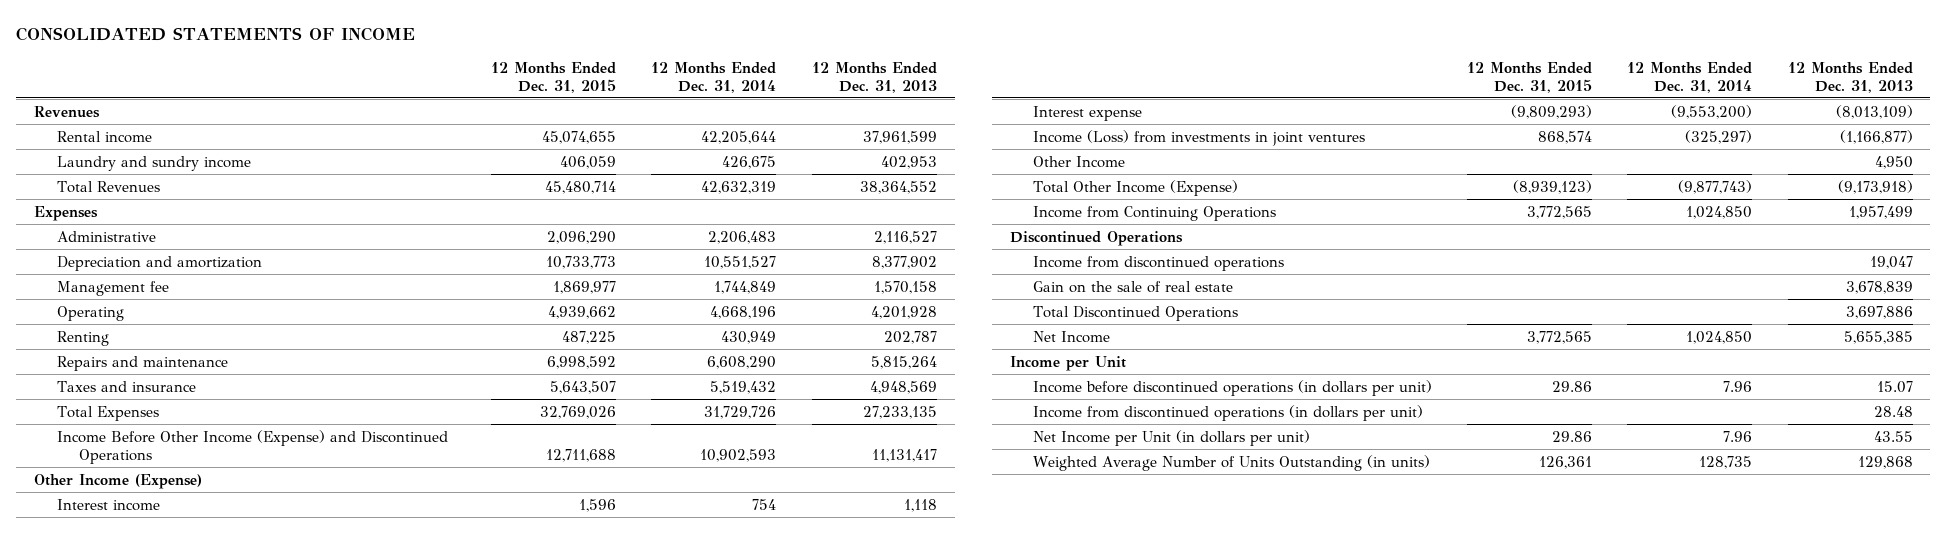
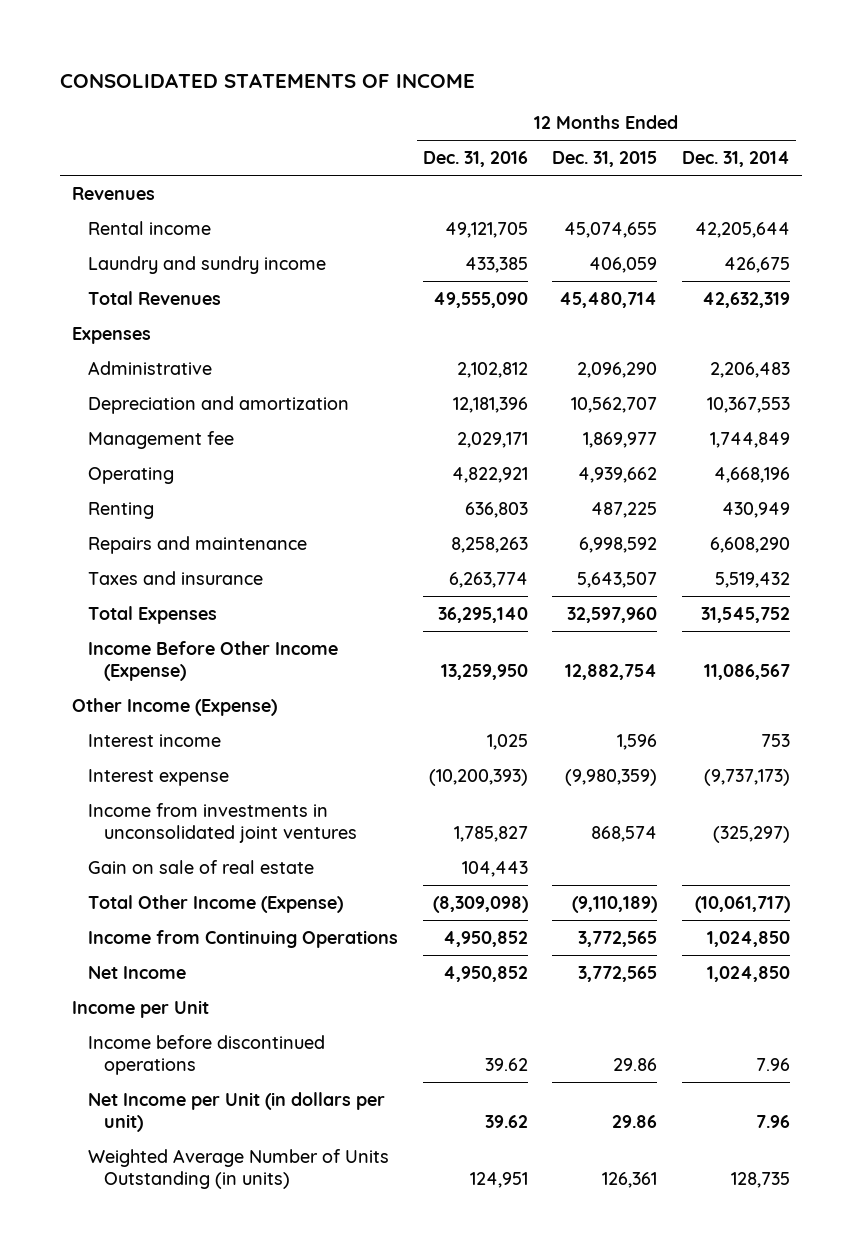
[811,61,937,93] 12 Months Ended Dec. 31, 2013 -> none
none -> [422,150,528,167] Dec. 31, 2016
[546,255,617,269] 10,733,773 -> [571,396,658,413] 10,562,707
[704,255,777,269] 10,551,527 -> [707,396,791,413] 10,367,553
[540,405,617,419] 32,769,026 -> [567,606,658,623] 32,597,960
[704,405,777,419] 31,729,726 -> [701,606,791,623] 31,545,752
[56,429,448,464] Income Before Other Income (Expense) and Discontinued Operations -> [88,640,339,681] Income Before Other Income (Expense)
[546,448,617,462] 12,711,688 -> [565,663,658,680] 12,882,754
[700,448,777,462] 10,902,593 -> [704,663,791,680] 11,086,567
[1032,155,1125,168] Other Income -> none
[752,498,777,510] 754 -> [761,733,791,747] 753
[1510,104,1592,119] (9,809,293) -> [565,768,658,786] (9,980,359)
[1671,104,1753,119] (9,553,200) -> [704,768,791,786] (9,737,173)
[1032,129,1365,146] Income (Loss) from investments in joint ventures -> [88,802,357,843] Income from investments in unconsolidated joint ventures
none -> [88,859,315,874] Gain on sale of real estate
[1512,179,1592,194] (8,939,123) -> [572,895,658,913] (9,110,189)
[1678,179,1753,194] (9,877,743) -> [695,895,791,913] (10,061,717)
[1009,230,1183,246] Discontinued Operations -> none
[1032,255,1284,271] Income from discontinued operations -> none
[1032,280,1233,293] Gain on the sale of real estate -> none
[1032,305,1238,321] Total Discontinued Operations -> none
[1032,404,1423,421] Income from discontinued operations (in dollars per unit) -> none
[1032,379,1432,396] Income before discontinued operations (in dollars per unit) -> [88,1034,326,1075] Income before discontinued operations

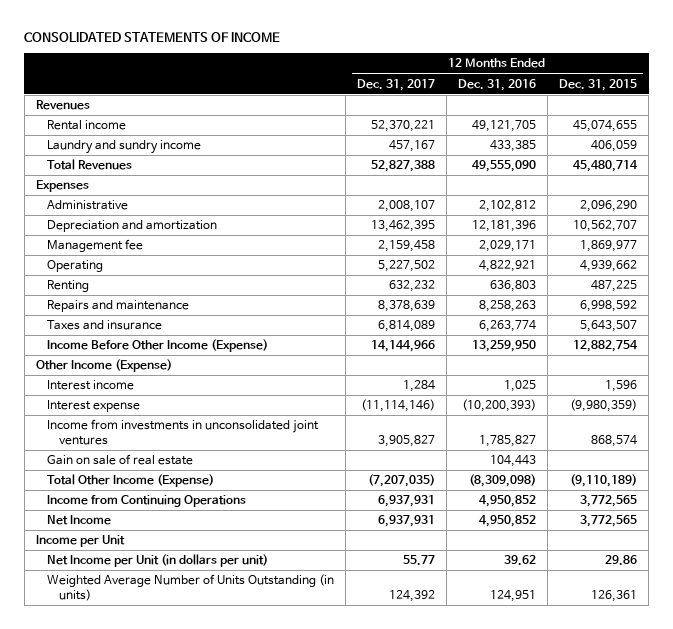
[682,150,791,167] Dec. 31, 2014 -> none
none -> [357,78,436,91] Dec. 31, 2017
[88,605,218,624] Total Expenses -> none
[88,1034,326,1075] Income before discontinued operations -> none

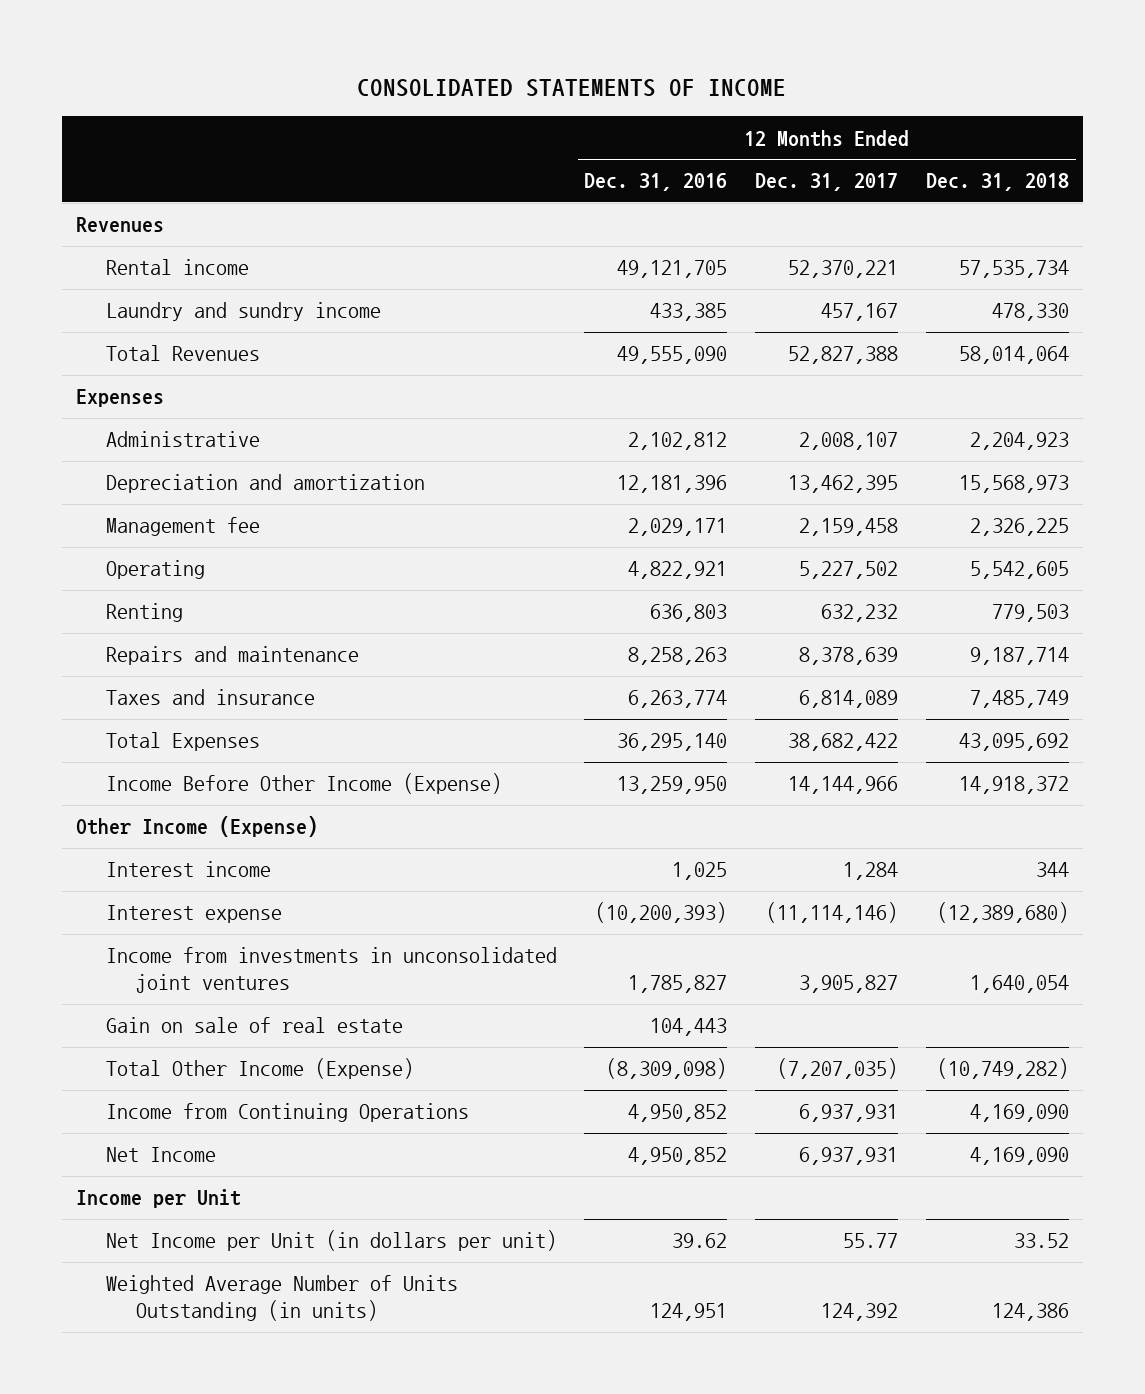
[559,78,638,91] Dec. 31, 2015 -> none
none -> [926,173,1070,192] Dec. 31, 2018
none -> [105,732,260,752] Total Expenses

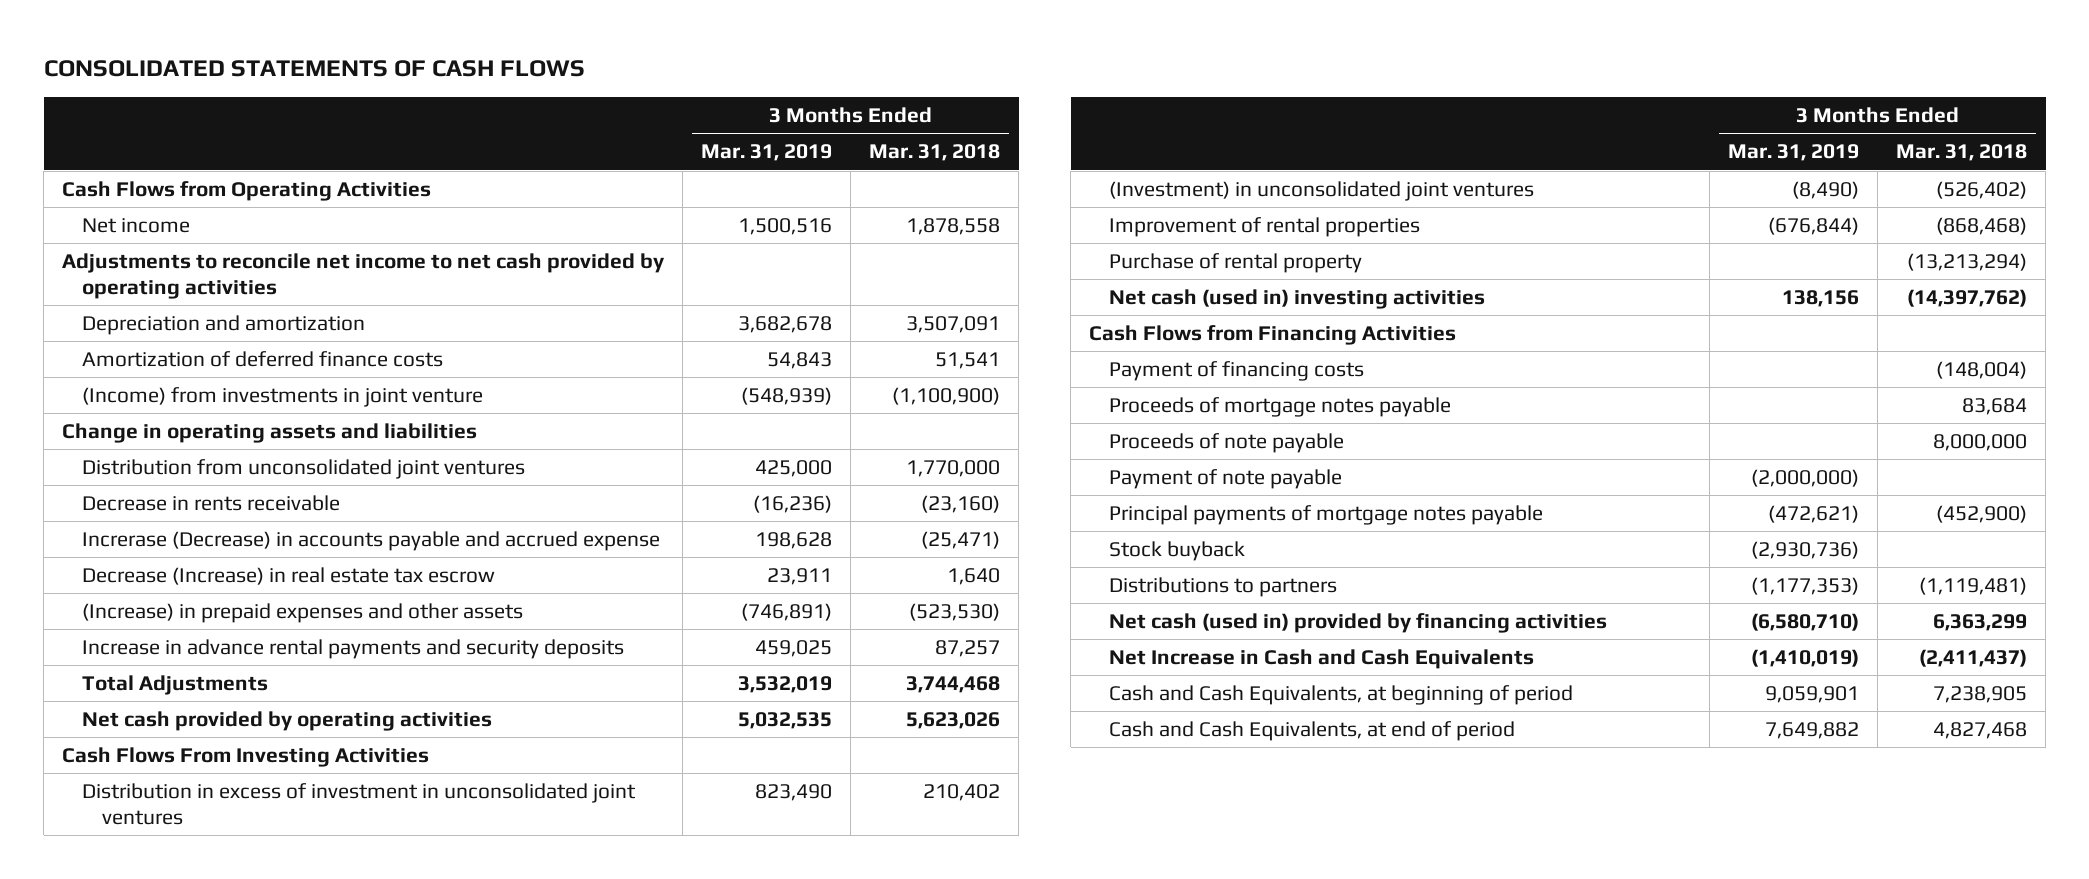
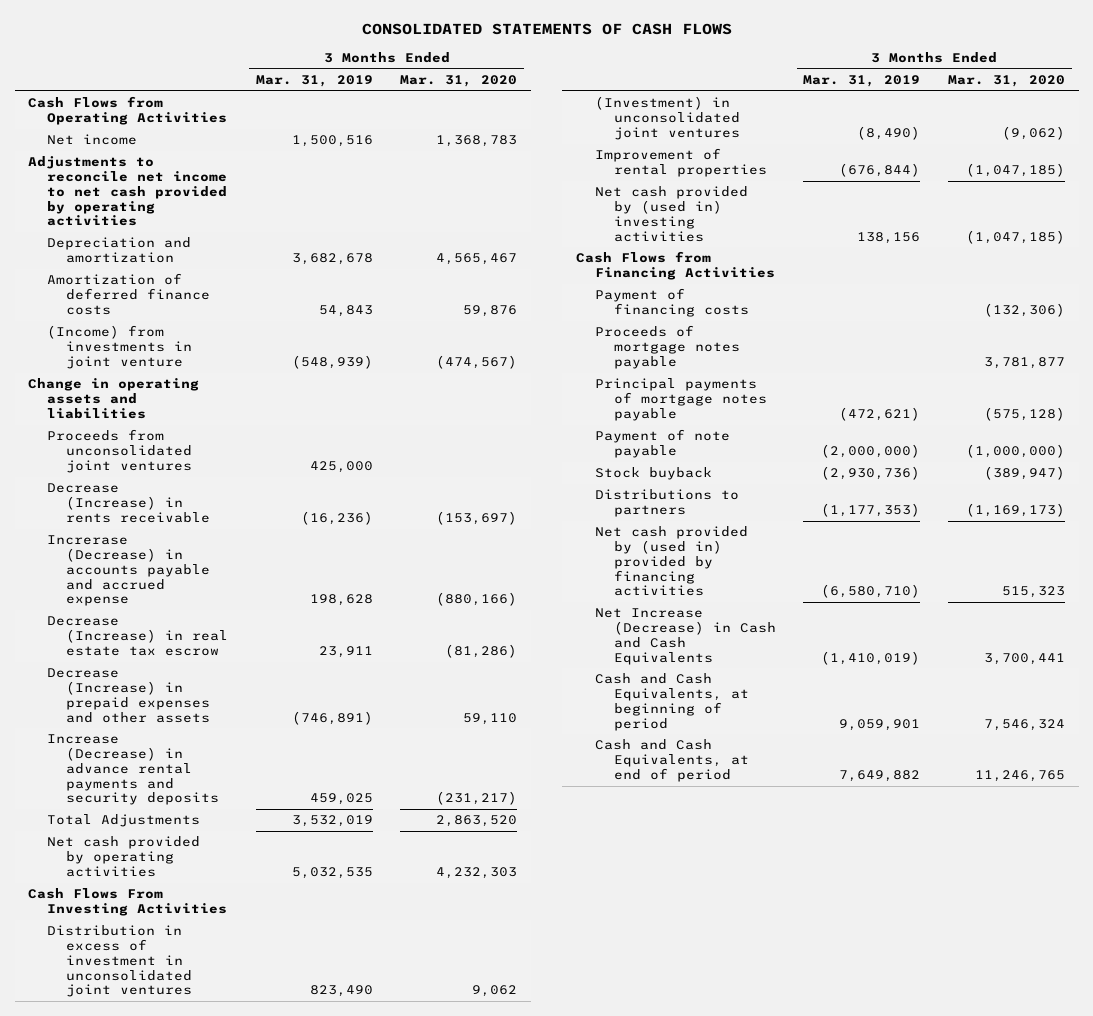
[869,144,1001,162] Mar. 31, 2018 -> none
none -> [400,75,518,88] Mar. 31, 2020
[82,458,526,479] Distribution from unconsolidated joint ventures -> [47,429,193,473] Proceeds from unconsolidated joint ventures
[82,494,341,511] Decrease in rents receivable -> [47,483,211,523] Decrease (Increase) in rents receivable
[82,602,524,623] (Increase) in prepaid expenses and other assets -> [47,668,211,723] Decrease (Increase) in prepaid expenses and other assets
[82,638,625,659] Increase in advance rental payments and security deposits -> [47,734,220,806] Increase (Decrease) in advance rental payments and security deposits
[1108,252,1362,273] Purchase of rental property -> none
[1108,288,1485,309] Net cash (used in) investing activities -> [595,186,749,242] Net cash provided by (used in) investing activities
[1108,432,1344,453] Proceeds of note payable -> none
[1108,468,1342,489] Payment of note payable -> [595,429,731,459] Payment of note payable
[1108,612,1607,633] Net cash (used in) provided by financing activities -> [595,526,749,597] Net cash provided by (used in) provided by financing activities
[1108,648,1534,669] Net Increase in Cash and Cash Equivalents -> [595,608,776,665] Net Increase (Decrease) in Cash and Cash Equivalents

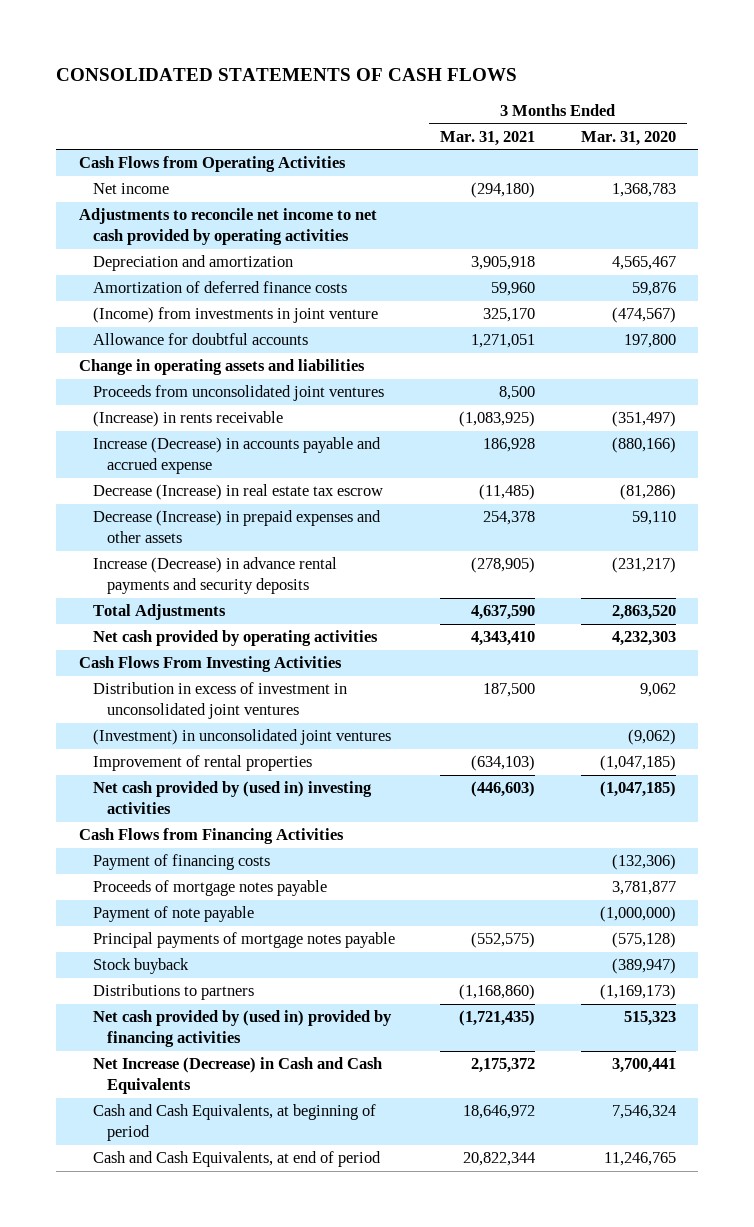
[255,75,373,88] Mar. 31, 2019 -> none
none -> [440,130,536,146] Mar. 31, 2021
none -> [92,333,308,346] Allowance for doubtful accounts
[47,483,211,523] Decrease (Increase) in rents receivable -> [92,411,283,428] (Increase) in rents receivable
[436,510,518,525] (153,697) -> [611,411,676,428] (351,497)
[47,535,211,607] Increrase (Decrease) in accounts payable and accrued expense -> [92,437,381,475] Increase (Decrease) in accounts payable and accrued expense
[595,378,767,421] Principal payments of mortgage notes payable -> [92,932,395,949] Principal payments of mortgage notes payable

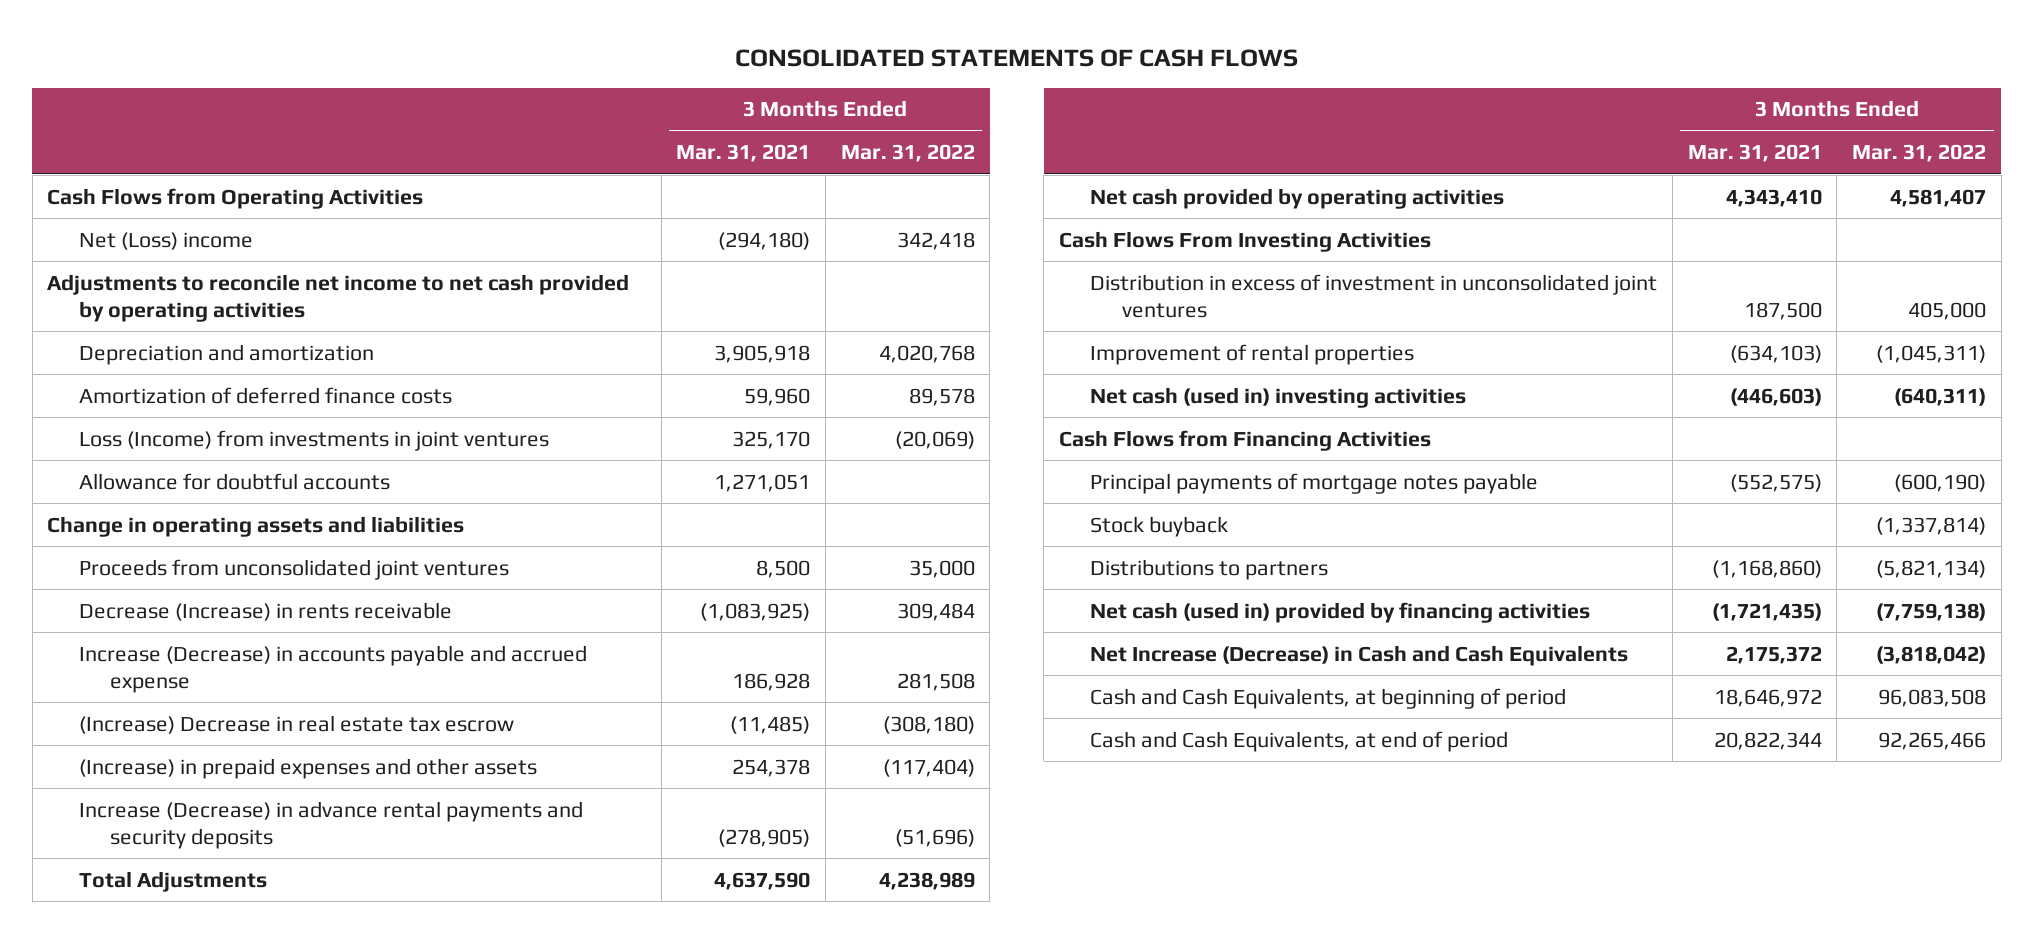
[580,130,676,146] Mar. 31, 2020 -> none
none -> [840,144,975,163] Mar. 31, 2022
[92,183,169,195] Net income -> [78,231,253,250] Net (Loss) income
[92,307,378,324] (Income) from investments in joint venture -> [78,429,549,451] Loss (Income) from investments in joint ventures
[92,411,283,428] (Increase) in rents receivable -> [78,601,452,621] Decrease (Increase) in rents receivable
[92,484,383,501] Decrease (Increase) in real estate tax escrow -> [78,714,514,734] (Increase) Decrease in real estate tax escrow
[92,510,381,544] Decrease (Increase) in prepaid expenses and other assets -> [78,757,537,779] (Increase) in prepaid expenses and other assets
[92,729,391,746] (Investment) in unconsolidated joint ventures -> none
[92,781,372,815] Net cash provided by (used in) investing activities -> [1090,386,1467,408] Net cash (used in) investing activities
[92,854,270,871] Payment of financing costs -> none
[92,880,327,897] Proceeds of mortgage notes payable -> none
[92,906,254,923] Payment of note payable -> none
[92,1010,392,1048] Net cash provided by (used in) provided by financing activities -> [1090,601,1591,623] Net cash (used in) provided by financing activities

